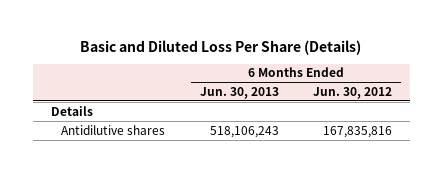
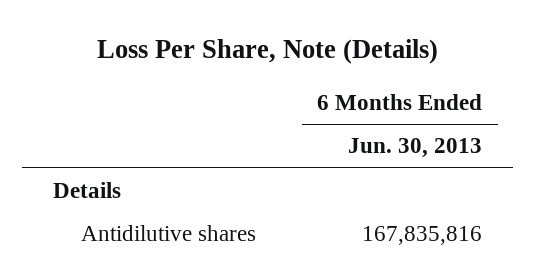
[80,39,362,55] Basic and Diluted Loss Per Share (Details) -> [96,38,438,64] Loss Per Share, Note (Details)
[313,87,393,100] Jun. 30, 2012 -> none
[209,125,279,138] 518,106,243 -> [362,226,483,246] 167,835,816

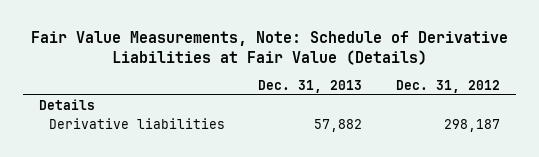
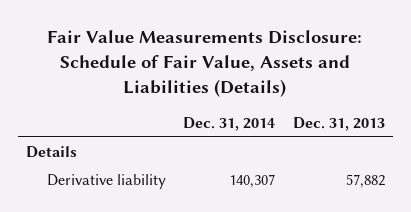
[30,30,508,65] Fair Value Measurements, Note: Schedule of Derivative Liabilities at Fair Value (Details) -> [47,29,363,97] Fair Value Measurements Disclosure: Schedule of Fair Value, Assets and Liabilities (Details)
[395,79,500,93] Dec. 31, 2012 -> none
none -> [183,117,276,132] Dec. 31, 2014
[48,118,225,130] Derivative liabilities -> [46,174,166,190] Derivative liability

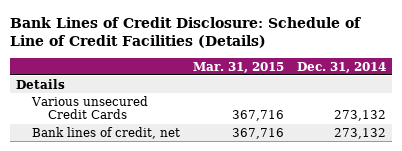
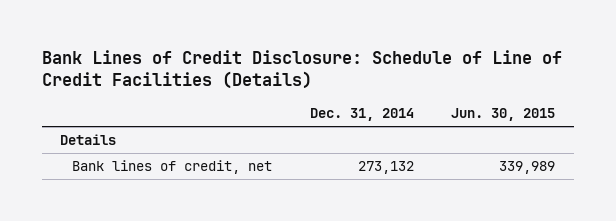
[192,61,284,73] Mar. 31, 2015 -> none
none -> [451,108,556,122] Jun. 30, 2015
[31,95,149,120] Various unsecured Credit Cards -> none

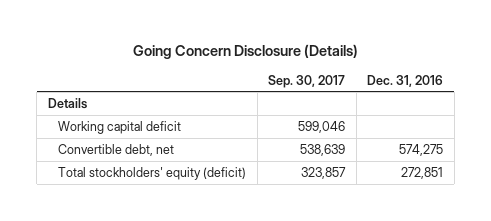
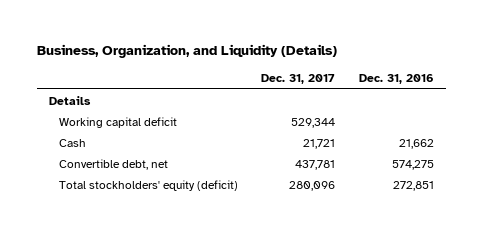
[132,44,358,60] Going Concern Disclosure (Details) -> [36,44,337,59] Business, Organization, and Liquidity (Details)
[268,74,346,88] Sep. 30, 2017 -> none
none -> [261,74,336,85] Dec. 31, 2017
none -> [58,138,86,147] Cash

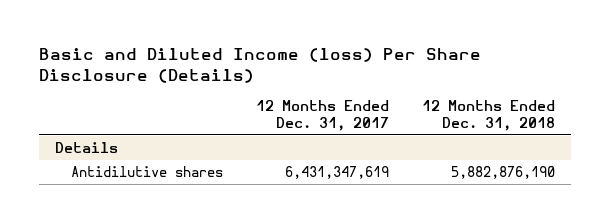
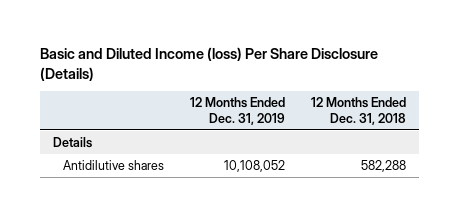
[255,100,389,131] 12 Months Ended Dec. 31, 2017 -> none
none -> [190,96,286,126] 12 Months Ended Dec. 31, 2019
[450,166,555,180] 5,882,876,190 -> [361,159,407,172] 582,288

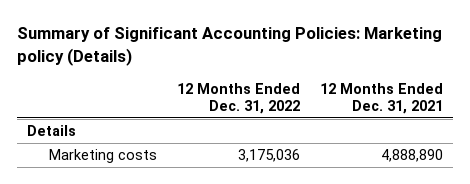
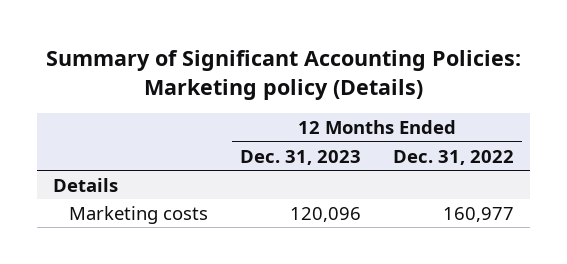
[320,82,444,114] 12 Months Ended Dec. 31, 2021 -> none
none -> [240,149,362,165] Dec. 31, 2023
[237,149,300,163] 3,175,036 -> [443,206,515,222] 160,977

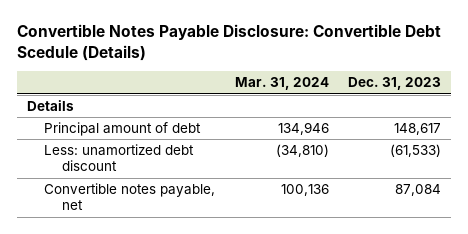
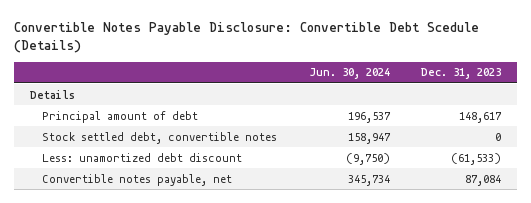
[234,77,329,91] Mar. 31, 2024 -> none
none -> [308,68,390,80] Jun. 30, 2024
none -> [42,131,278,144] Stock settled debt, convertible notes

